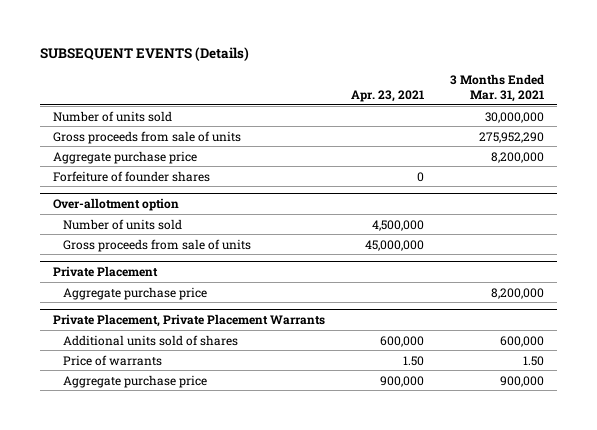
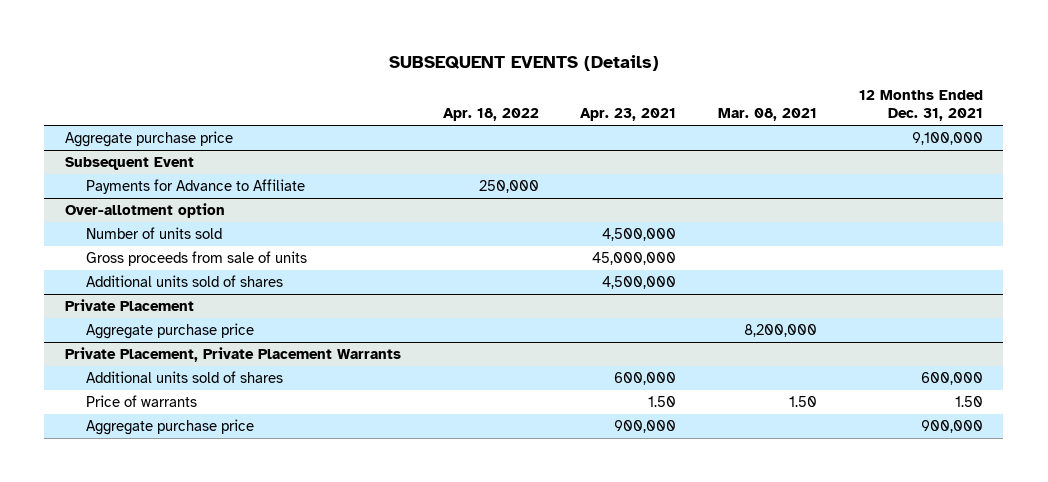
[450,74,545,102] 3 Months Ended Mar. 31, 2021 -> none
none -> [442,108,539,122] Apr. 18, 2022
none -> [717,108,817,122] Mar. 08, 2021
none -> [858,89,983,122] 12 Months Ended Dec. 31, 2021
[52,110,172,122] Number of units sold -> none
[52,130,241,144] Gross proceeds from sale of units -> none
[52,170,210,182] Forfeiture of founder shares -> none
none -> [65,157,195,171] Subsequent Event
none -> [85,179,305,195] Payments for Advance to Affiliate
none -> [85,275,283,288] Additional units sold of shares

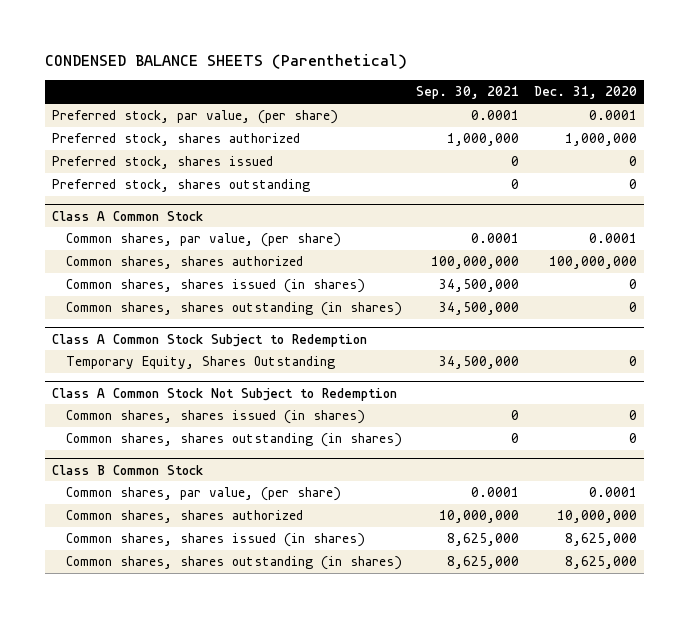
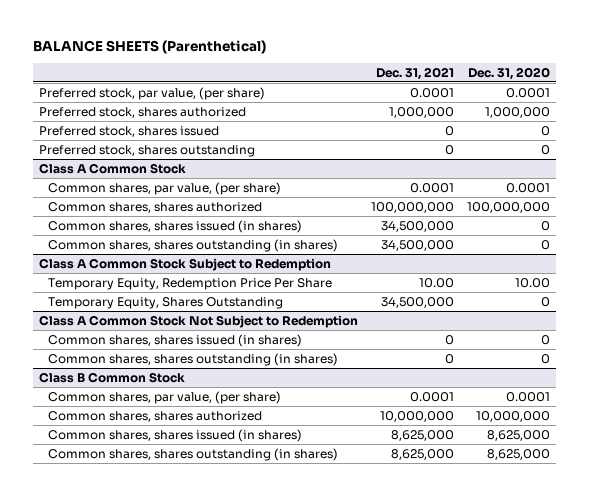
[45,54,408,70] CONDENSED BALANCE SHEETS (Parenthetical) -> [32,40,266,55] BALANCE SHEETS (Parenthetical)
[416,86,520,100] Sep. 30, 2021 -> none
none -> [375,66,454,80] Dec. 31, 2021
none -> [47,277,332,290] Temporary Equity, Redemption Price Per Share

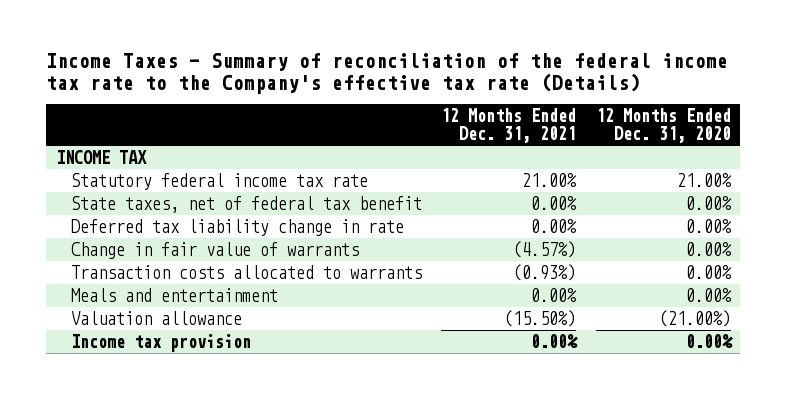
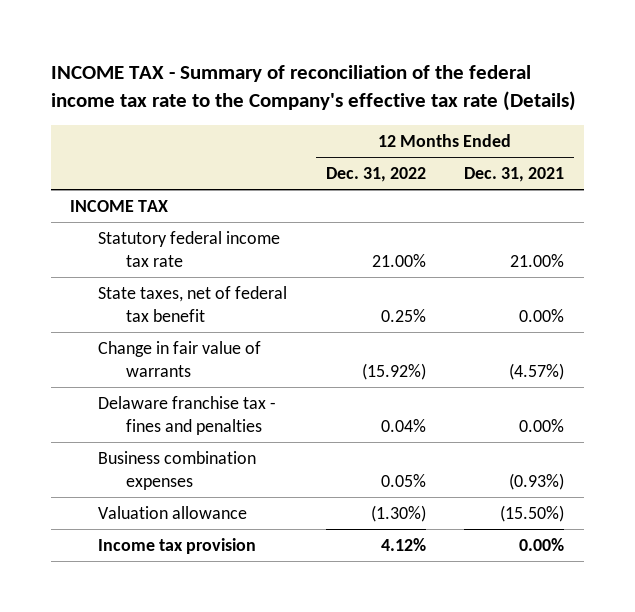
[46,53,729,94] Income Taxes - Summary of reconciliation of the federal income tax rate to the Company's effective tax rate (Details) -> [51,65,577,111] INCOME TAX - Summary of reconciliation of the federal income tax rate to the Company's effective tax rate (Details)
[595,108,731,144] 12 Months Ended Dec. 31, 2020 -> none
none -> [325,167,426,183] Dec. 31, 2022
[70,219,404,237] Deferred tax liability change in rate -> none
[70,265,422,280] Transaction costs allocated to warrants -> none
[70,288,278,303] Meals and entertainment -> none
none -> [98,395,277,435] Delaware franchise tax - fines and penalties
none -> [98,450,257,490] Business combination expenses

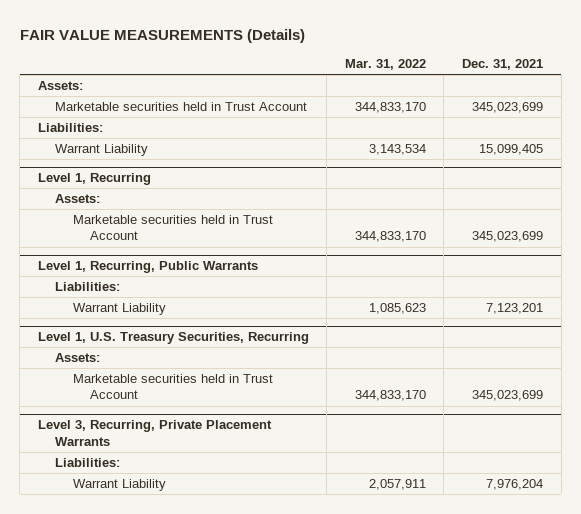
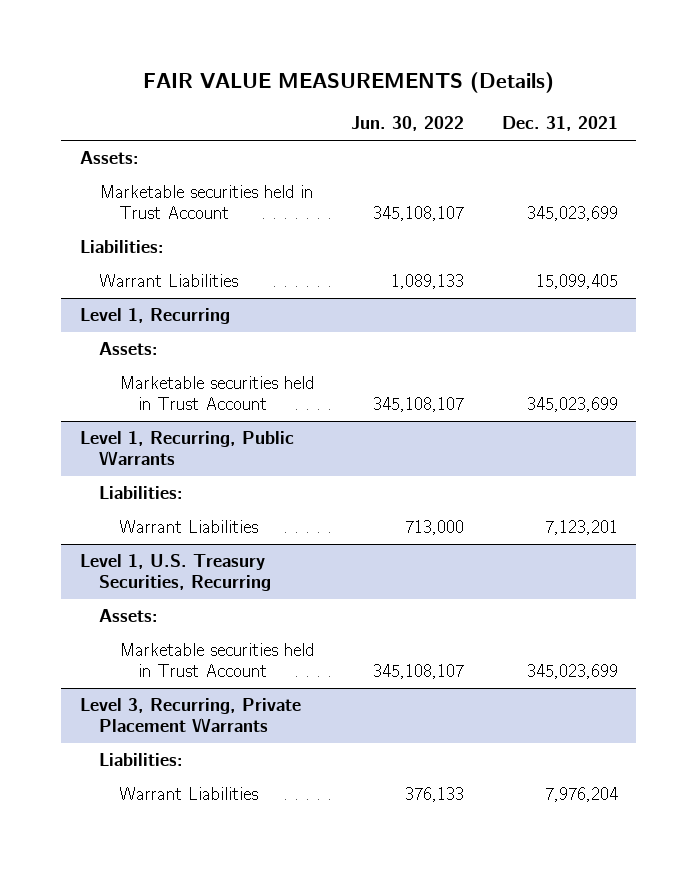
[344,59,426,71] Mar. 31, 2022 -> none
none -> [351,116,465,132] Jun. 30, 2022
[55,144,149,157] Warrant Liability -> [99,274,239,288] Warrant Liabilities
[72,303,166,316] Warrant Liability -> [118,520,258,534] Warrant Liabilities
[72,479,166,492] Warrant Liability -> [118,787,258,801] Warrant Liabilities

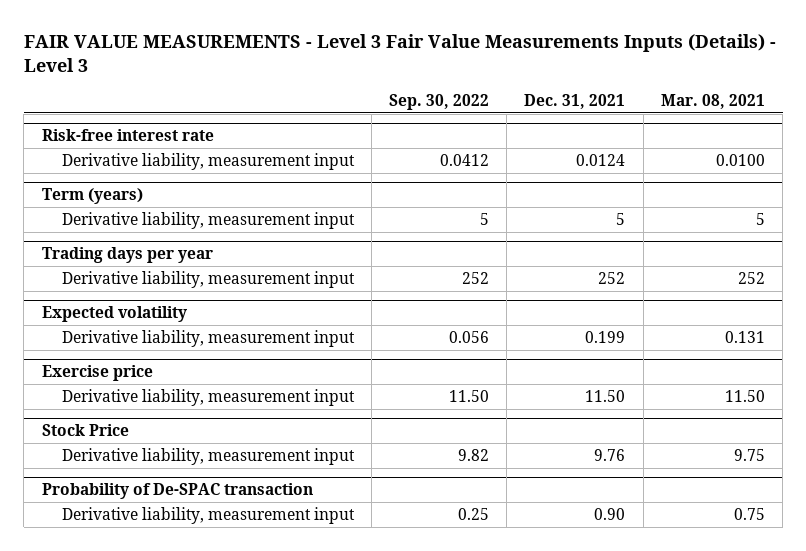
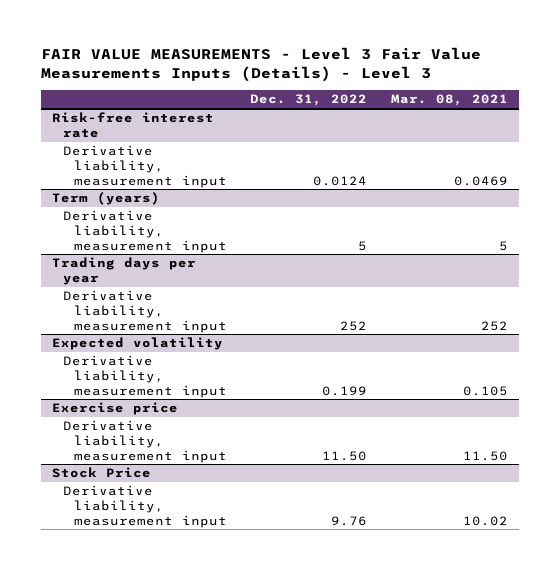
[389,93,490,110] Sep. 30, 2022 -> none
[524,93,626,109] Dec. 31, 2021 -> none
none -> [250,94,368,107] Dec. 31, 2022
[715,154,765,167] 0.0100 -> [453,175,508,186] 0.0469
[724,331,765,344] 0.131 -> [462,385,508,396] 0.105
[41,483,313,500] Probability of De-SPAC transaction -> none
[61,507,355,525] Derivative liability, measurement input -> none
[733,449,765,462] 9.75 -> [462,515,508,526] 10.02

